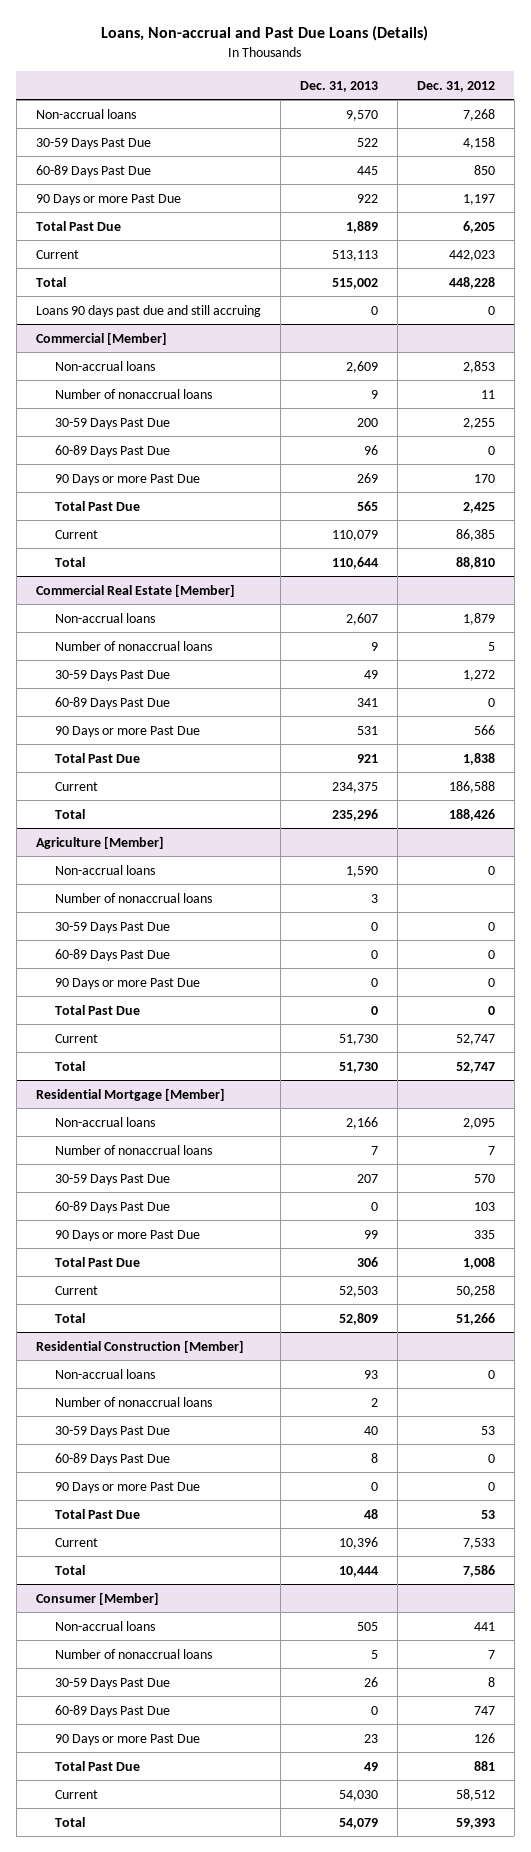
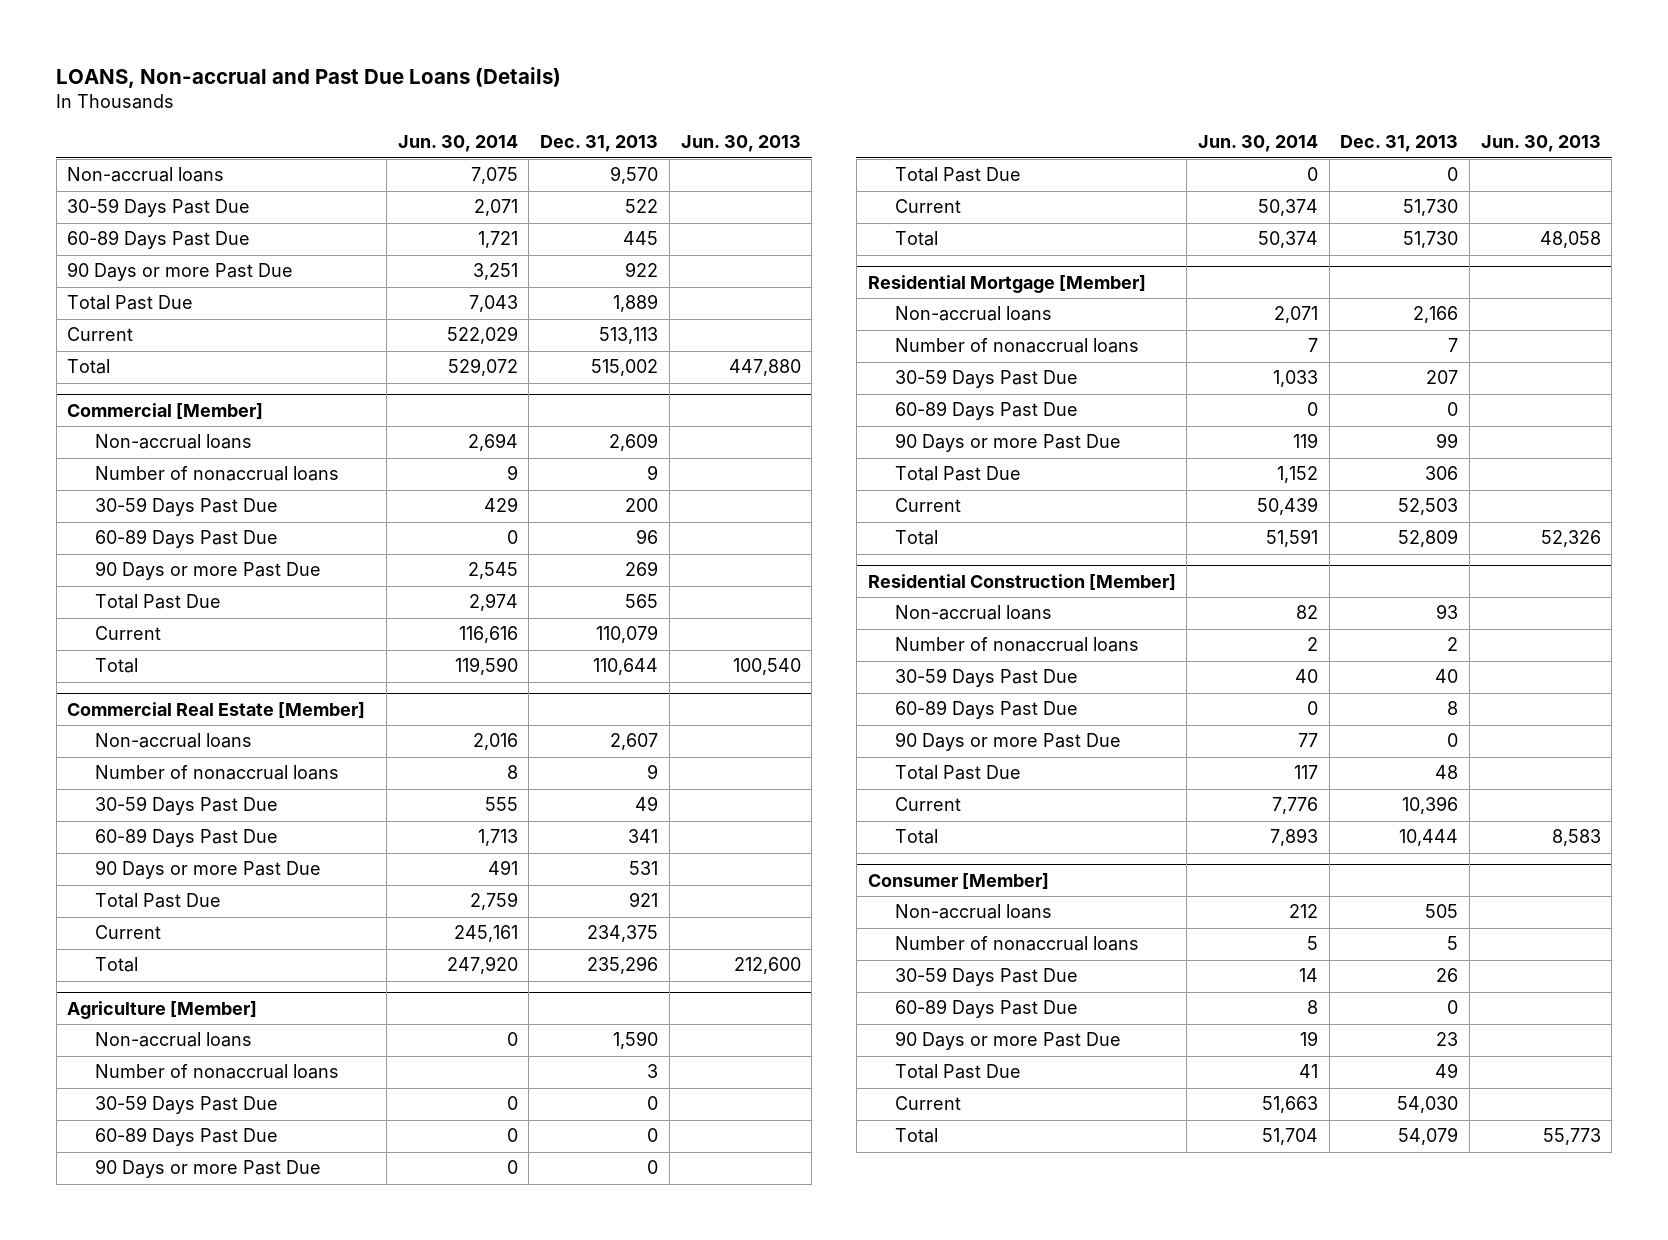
[101,26,429,42] Loans, Non-accrual and Past Due Loans (Details) -> [56,67,562,89] LOANS, Non-accrual and Past Due Loans (Details)
[416,80,495,92] Dec. 31, 2012 -> none
none -> [397,135,518,153] Jun. 30, 2014
none -> [680,135,801,153] Jun. 30, 2013
[35,304,261,317] Loans 90 days past due and still accruing -> none

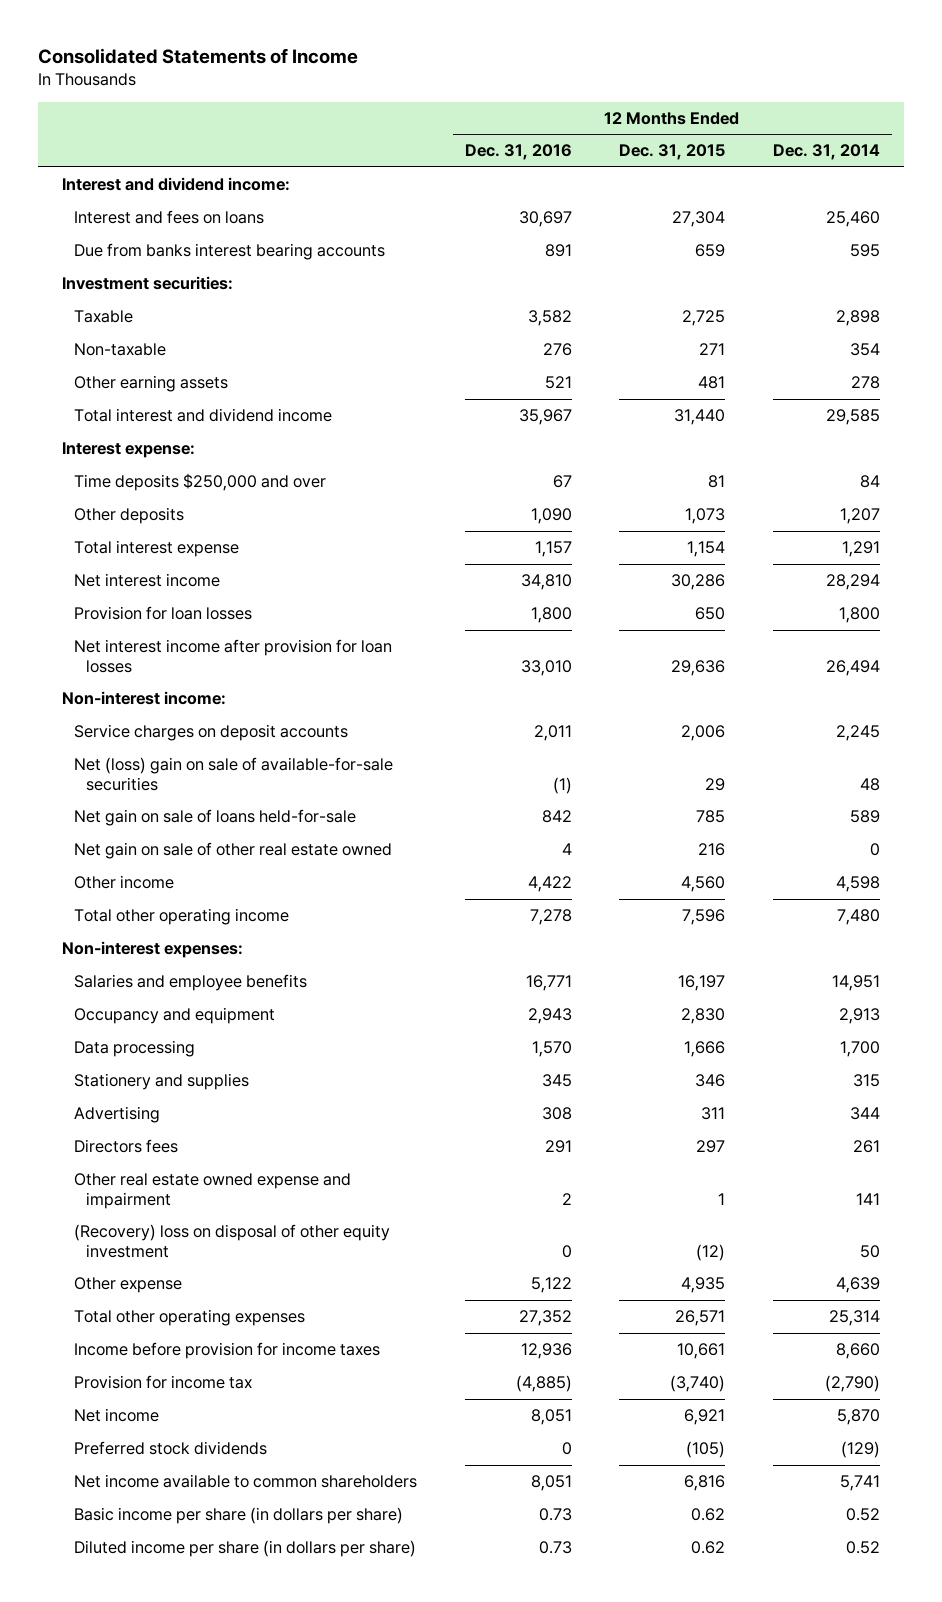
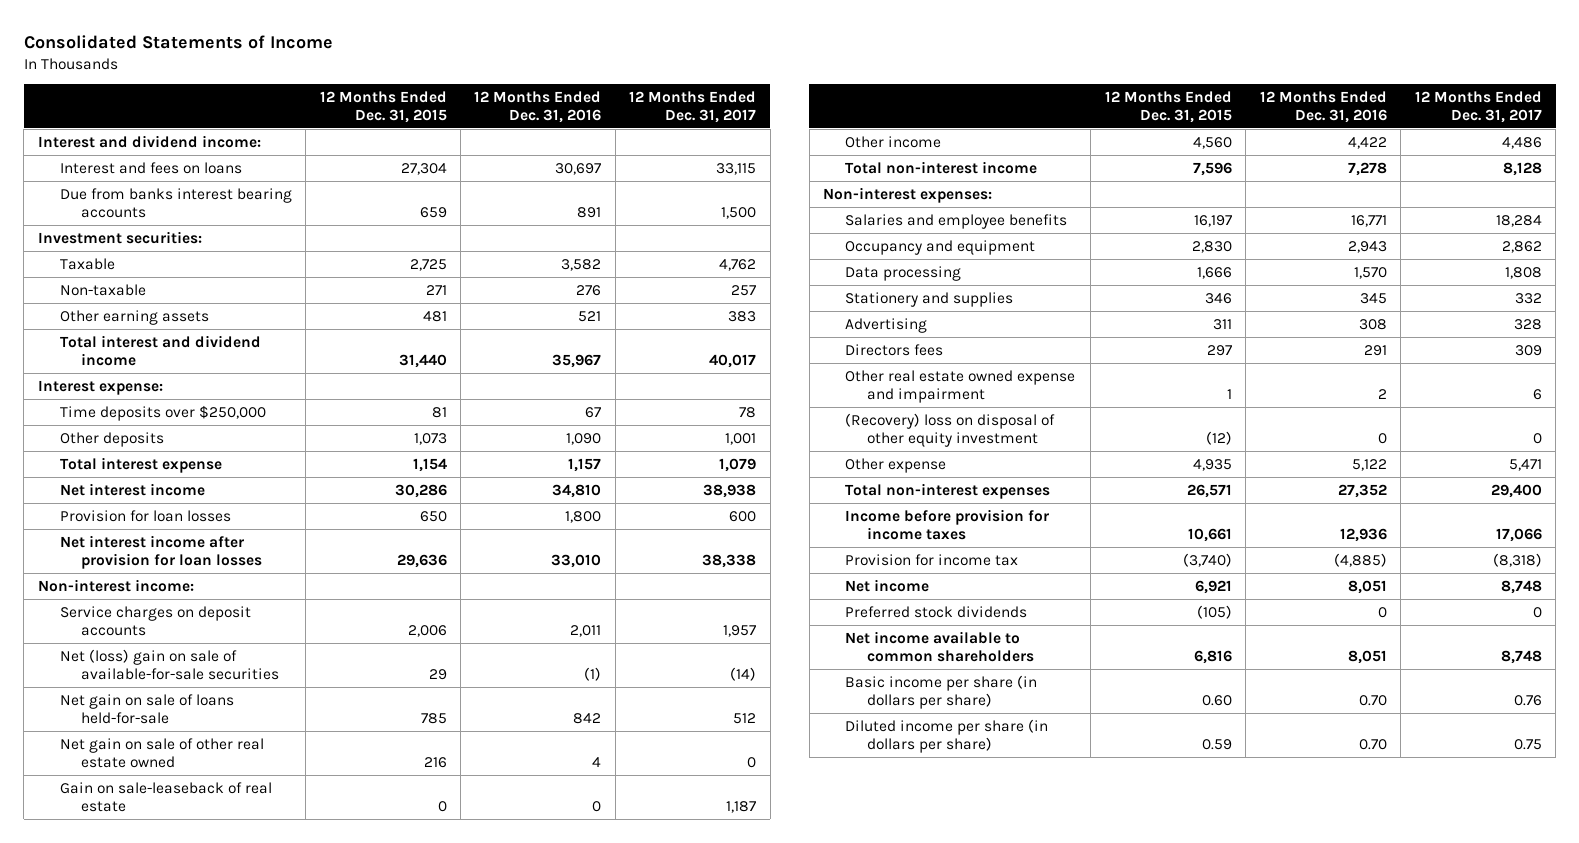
[773,144,881,161] Dec. 31, 2014 -> none
none -> [629,90,757,124] 12 Months Ended Dec. 31, 2017
[73,473,326,492] Time deposits $250,000 and over -> [59,404,266,421] Time deposits over $250,000
none -> [59,781,272,812] Gain on sale-leaseback of real estate
[73,908,289,926] Total other operating income -> [844,160,1037,174] Total non-interest income
[73,1309,305,1327] Total other operating expenses -> [844,482,1050,499] Total non-interest expenses
[538,1508,572,1522] 0.73 -> [1358,694,1387,706] 0.70
[691,1508,726,1522] 0.62 -> [1201,694,1232,706] 0.60
[538,1541,572,1555] 0.73 -> [1358,738,1387,750] 0.70
[691,1541,726,1555] 0.62 -> [1201,738,1232,750] 0.59

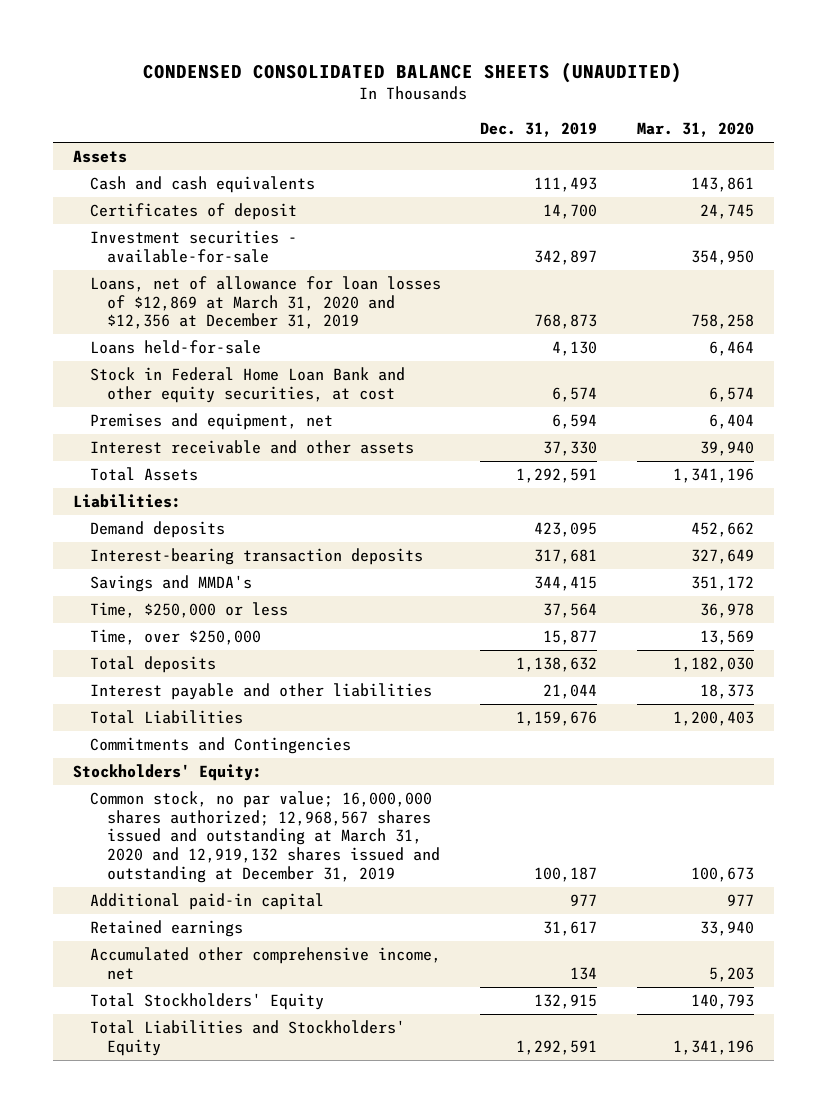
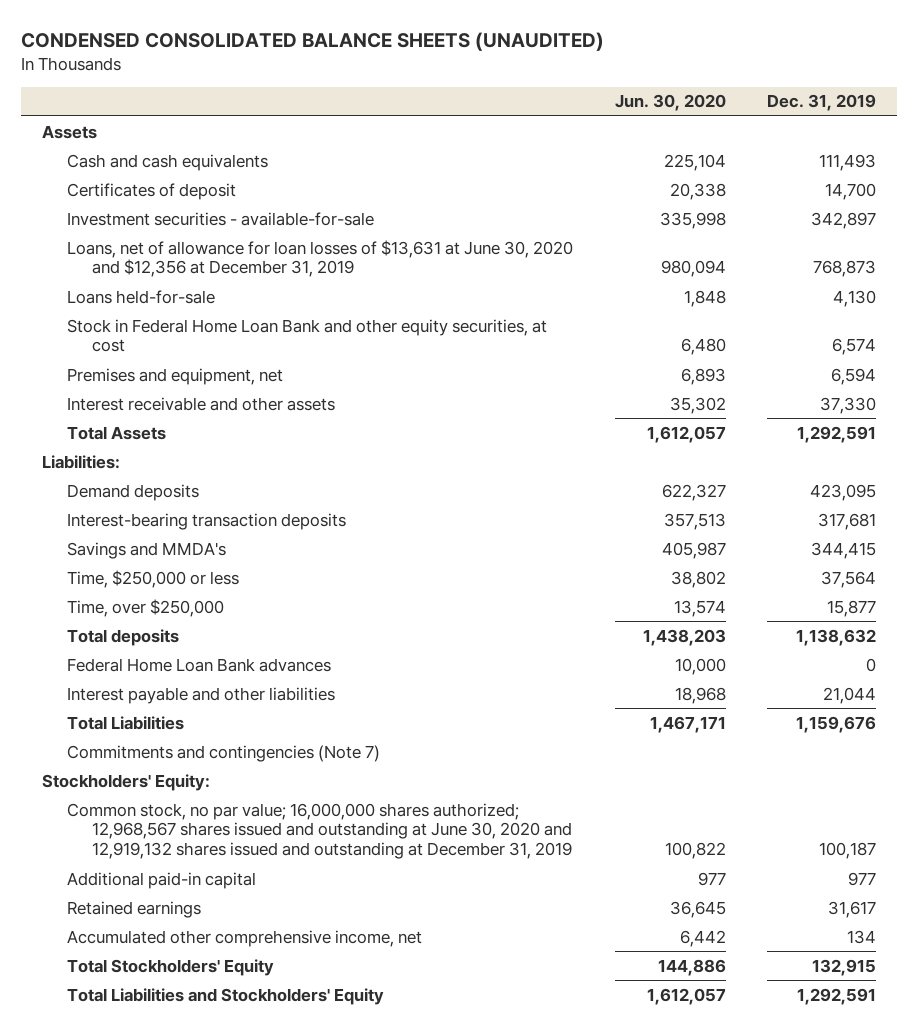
[636,122,754,138] Mar. 31, 2020 -> none
none -> [614,94,726,112] Jun. 30, 2020
[89,276,441,330] Loans, net of allowance for loan losses of $12,869 at March 31, 2020 and $12,356 at December 31, 2019 -> [66,239,573,278] Loans, net of allowance for loan losses of $13,631 at June 30, 2020 and $12,356 at December 31, 2019
none -> [66,657,331,672] Federal Home Loan Bank advances
[89,737,351,755] Commitments and Contingencies -> [66,744,380,762] Commitments and contingencies (Note 7)
[89,791,440,883] Common stock, no par value; 16,000,000 shares authorized; 12,968,567 shares issued and outstanding at March 31, 2020 and 12,919,132 shares issued and outstanding at December 31, 2019 -> [66,802,572,860] Common stock, no par value; 16,000,000 shares authorized; 12,968,567 shares issued and outstanding at June 30, 2020 and 12,919,132 shares issued and outstanding at December 31, 2019

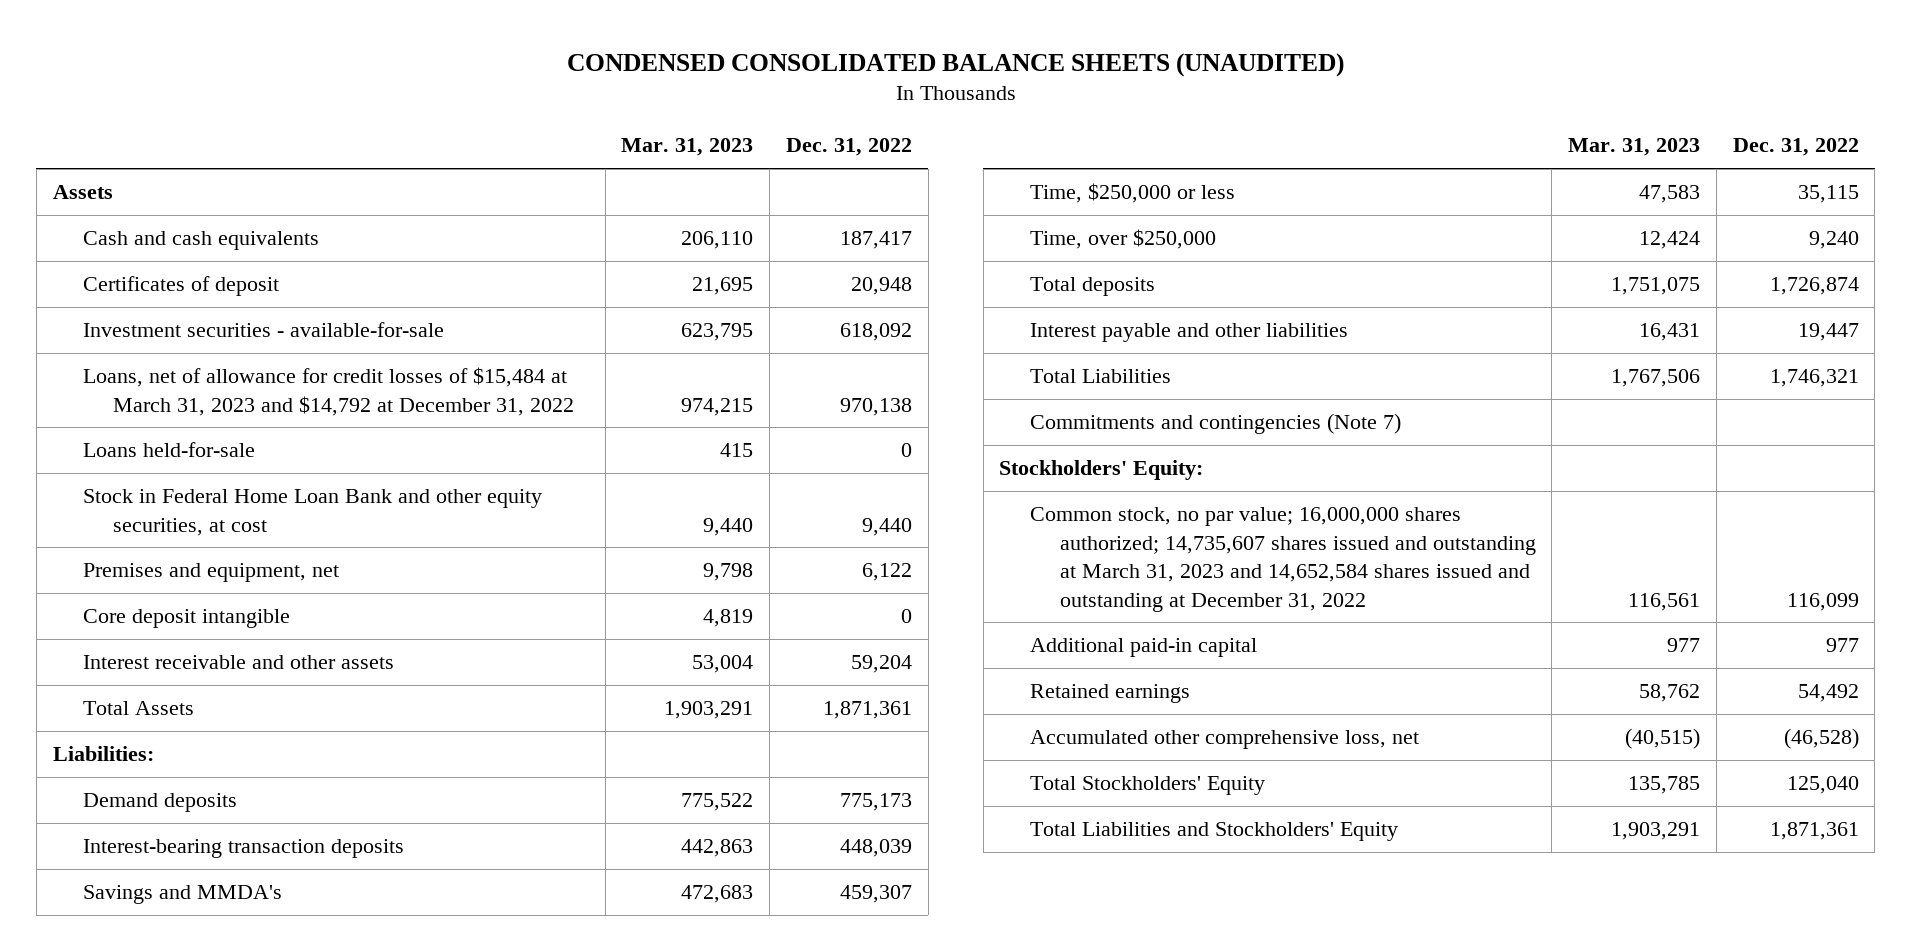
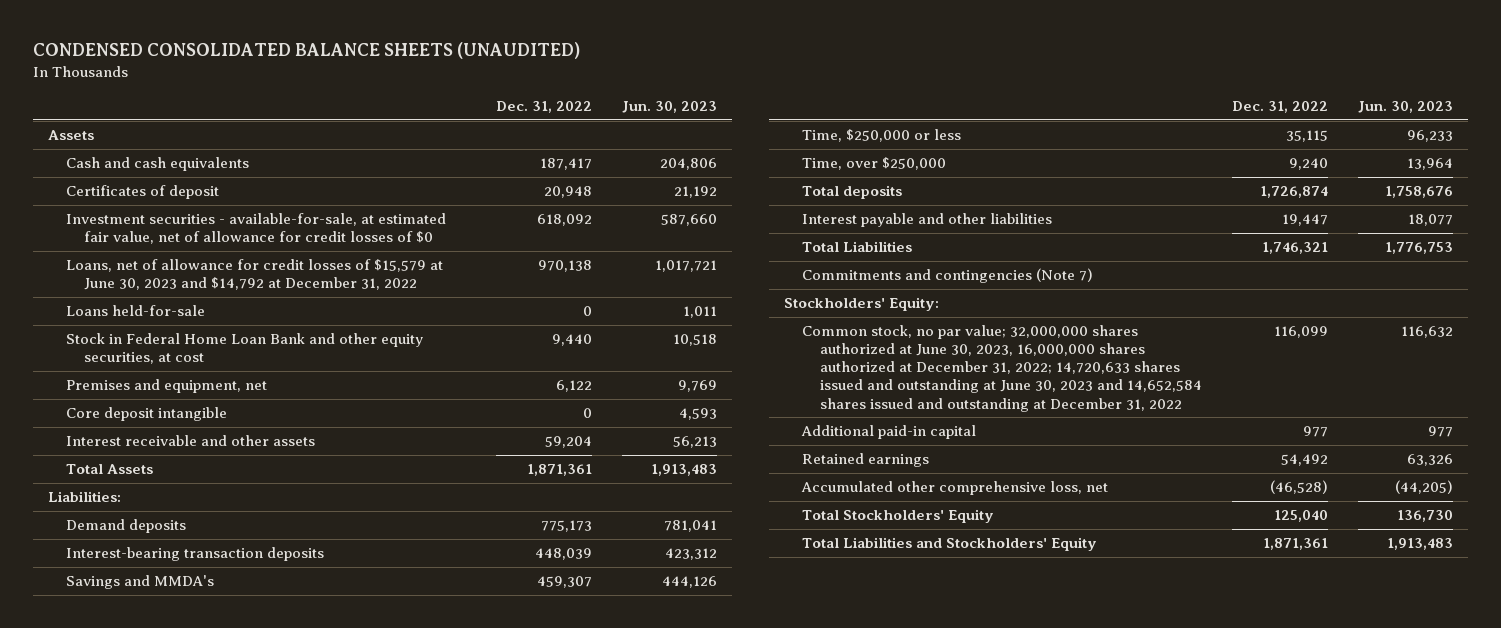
[621,138,754,157] Mar. 31, 2023 -> none
none -> [621,100,717,113] Jun. 30, 2023
[82,322,444,338] Investment securities - available-for-sale -> [65,213,446,245] Investment securities - available-for-sale, at estimated fair value, net of allowance for credit losses of $0
[82,367,574,416] Loans, net of allowance for credit losses of $15,484 at March 31, 2023 and $14,792 at December 31, 2022 -> [65,259,443,291] Loans, net of allowance for credit losses of $15,579 at June 30, 2023 and $14,792 at December 31, 2022
[1029,507,1536,612] Common stock, no par value; 16,000,000 shares authorized; 14,735,607 shares issued and outstanding at March 31, 2023 and 14,652,584 shares issued and outstanding at December 31, 2022 -> [802,325,1202,412] Common stock, no par value; 32,000,000 shares authorized at June 30, 2023, 16,000,000 shares authorized at December 31, 2022; 14,720,633 shares issued and outstanding at June 30, 2023 and 14,652,584 shares issued and outstanding at December 31, 2022

